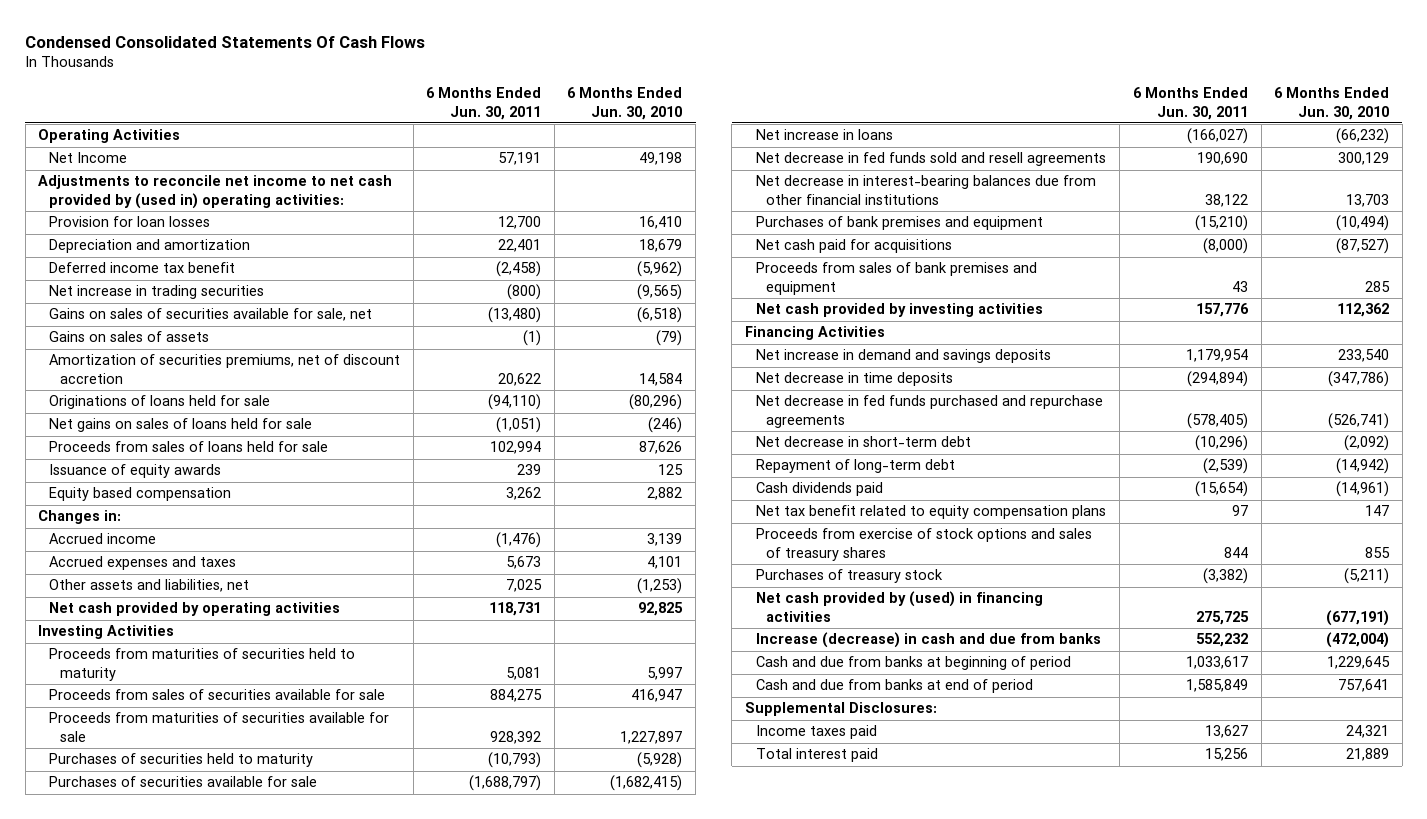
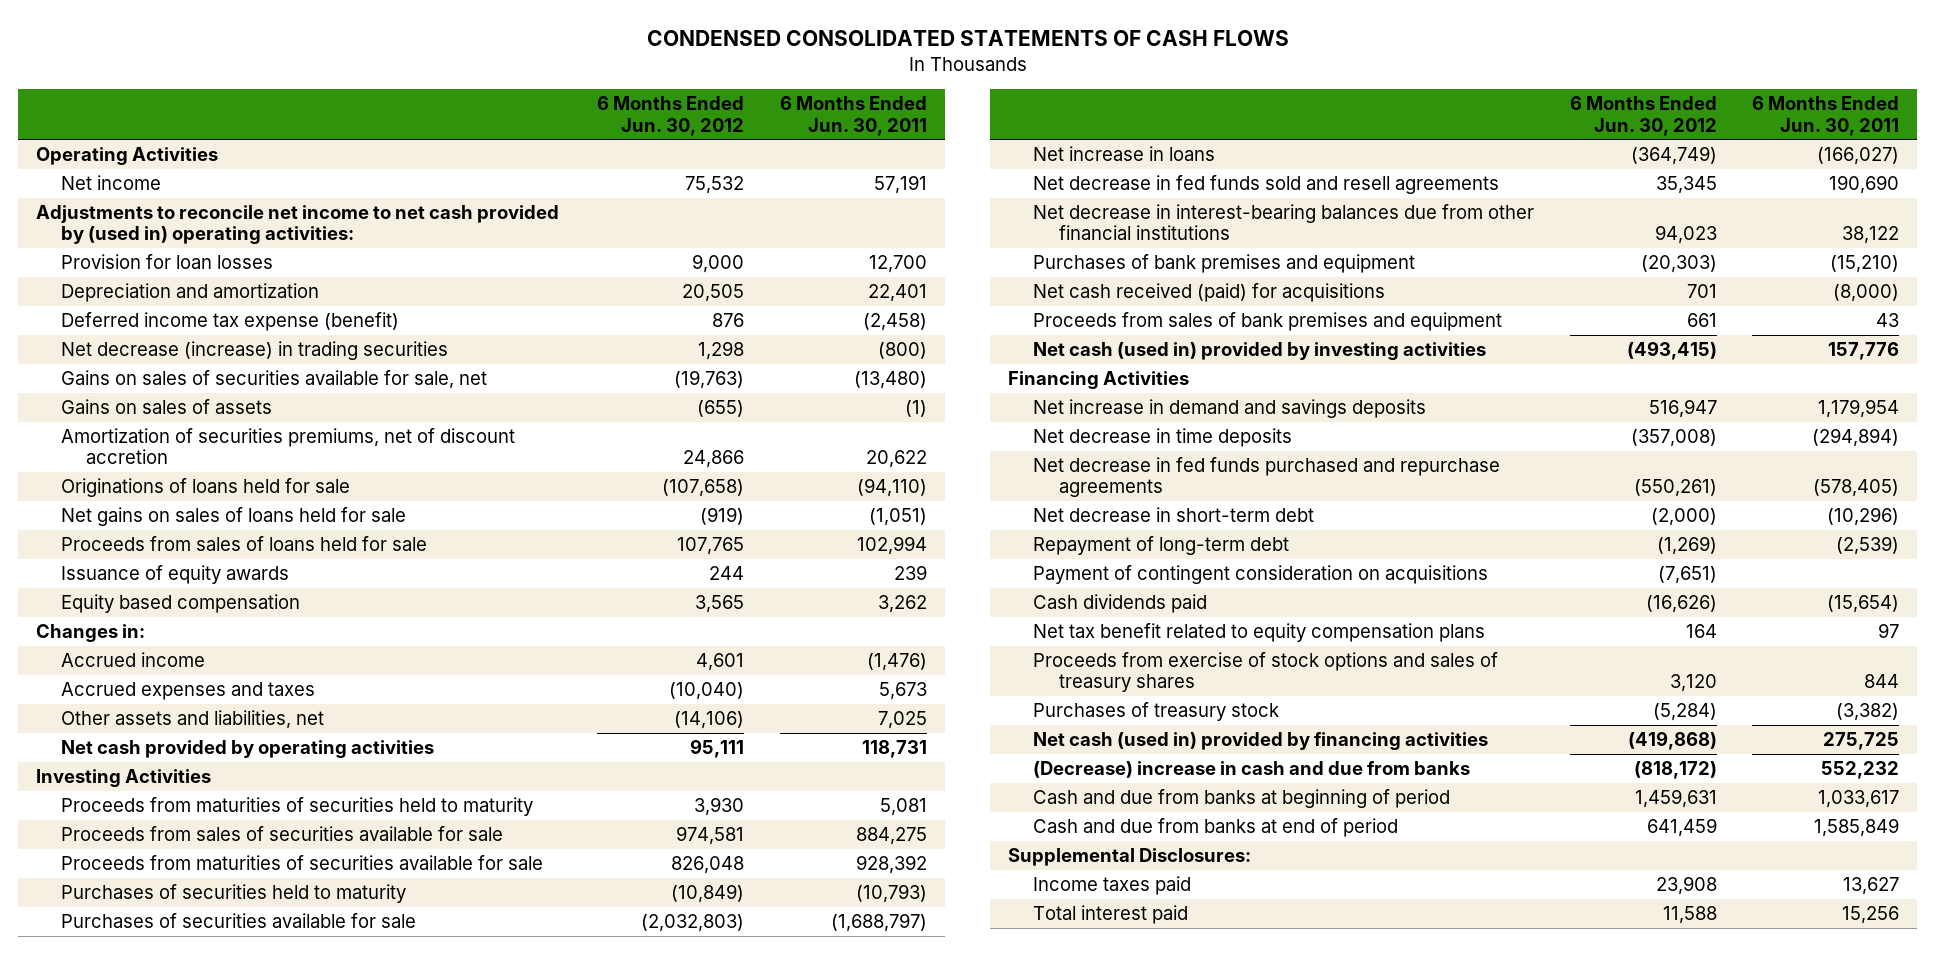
[25,35,426,48] Condensed Consolidated Statements Of Cash Flows -> [646,30,1289,47] CONDENSED CONSOLIDATED STATEMENTS OF CASH FLOWS
[567,87,683,120] 6 Months Ended Jun. 30, 2010 -> none
none -> [597,96,745,136] 6 Months Ended Jun. 30, 2012
[48,152,127,164] Net Income -> [60,175,161,191] Net income
[48,262,235,274] Deferred income tax benefit -> [60,312,399,332] Deferred income tax expense (benefit)
[48,285,264,300] Net increase in trading securities -> [60,341,448,361] Net decrease (increase) in trading securities
[755,239,952,254] Net cash paid for acquisitions -> [1033,283,1386,303] Net cash received (paid) for acquisitions
[755,303,1043,318] Net cash provided by investing activities -> [1033,342,1487,361] Net cash (used in) provided by investing activities
none -> [1033,565,1489,585] Payment of contingent consideration on acquisitions
[755,591,1043,622] Net cash provided by (used) in financing activities -> [1033,732,1489,751] Net cash (used in) provided by financing activities
[755,632,1101,649] Increase (decrease) in cash and due from banks -> [1033,761,1471,779] (Decrease) increase in cash and due from banks

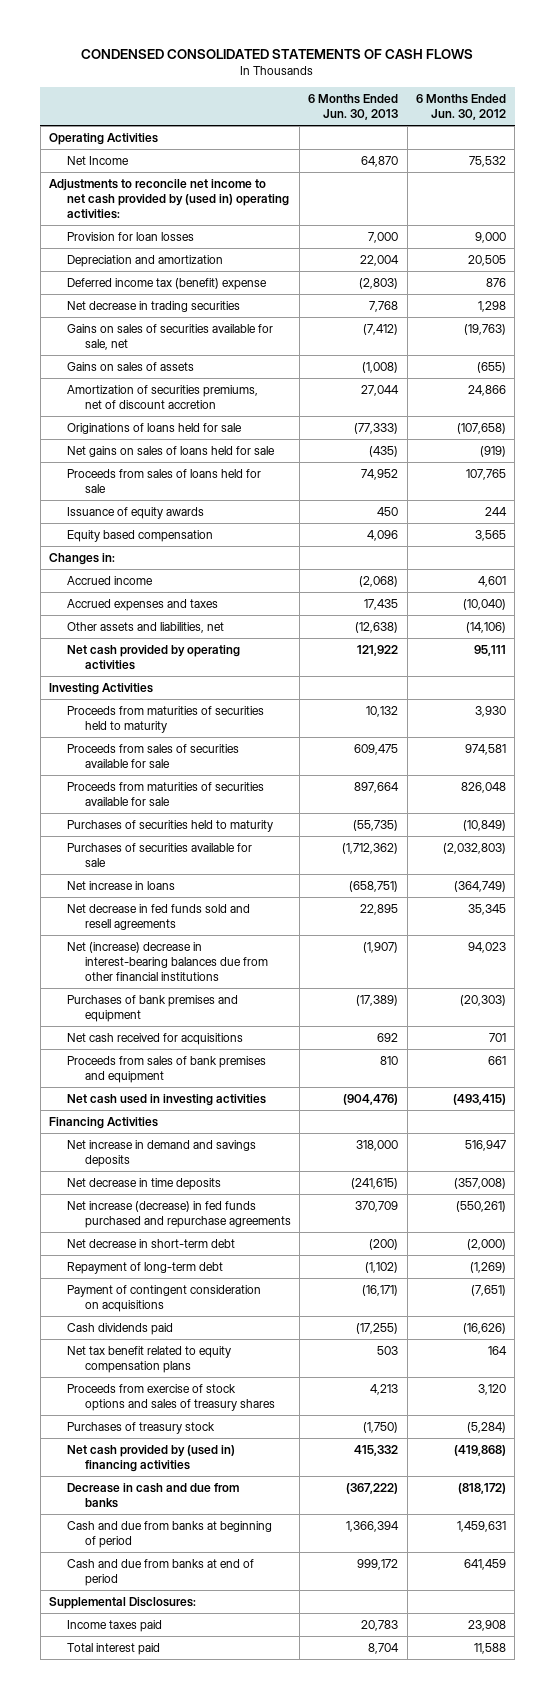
[779,96,927,136] 6 Months Ended Jun. 30, 2011 -> none
none -> [308,93,399,120] 6 Months Ended Jun. 30, 2013
[60,175,161,191] Net income -> [67,156,130,166] Net Income
[60,312,399,332] Deferred income tax expense (benefit) -> [67,278,268,291] Deferred income tax (benefit) expense
[60,341,448,361] Net decrease (increase) in trading securities -> [67,301,241,313] Net decrease in trading securities
[1033,204,1535,241] Net decrease in interest-bearing balances due from other financial institutions -> [67,942,269,982] Net (increase) decrease in interest-bearing balances due from other financial institutions
[1033,283,1386,303] Net cash received (paid) for acquisitions -> [67,1033,244,1046] Net cash received for acquisitions
[1033,342,1487,361] Net cash (used in) provided by investing activities -> [67,1094,267,1107] Net cash used in investing activities
[1033,457,1501,498] Net decrease in fed funds purchased and repurchase agreements -> [67,1201,292,1229] Net increase (decrease) in fed funds purchased and repurchase agreements
[1033,732,1489,751] Net cash (used in) provided by financing activities -> [67,1445,236,1473] Net cash provided by (used in) financing activities
[1033,761,1471,779] (Decrease) increase in cash and due from banks -> [67,1483,240,1509] Decrease in cash and due from banks

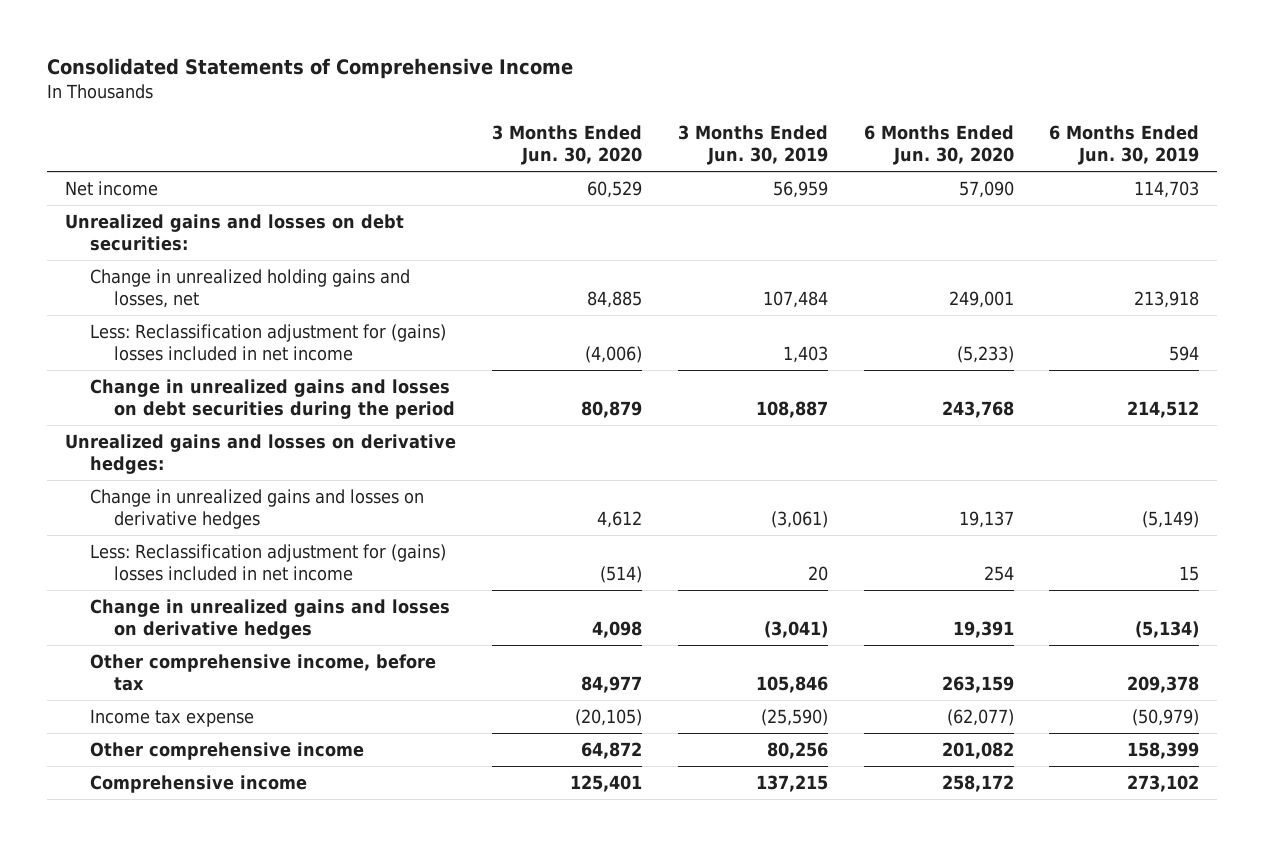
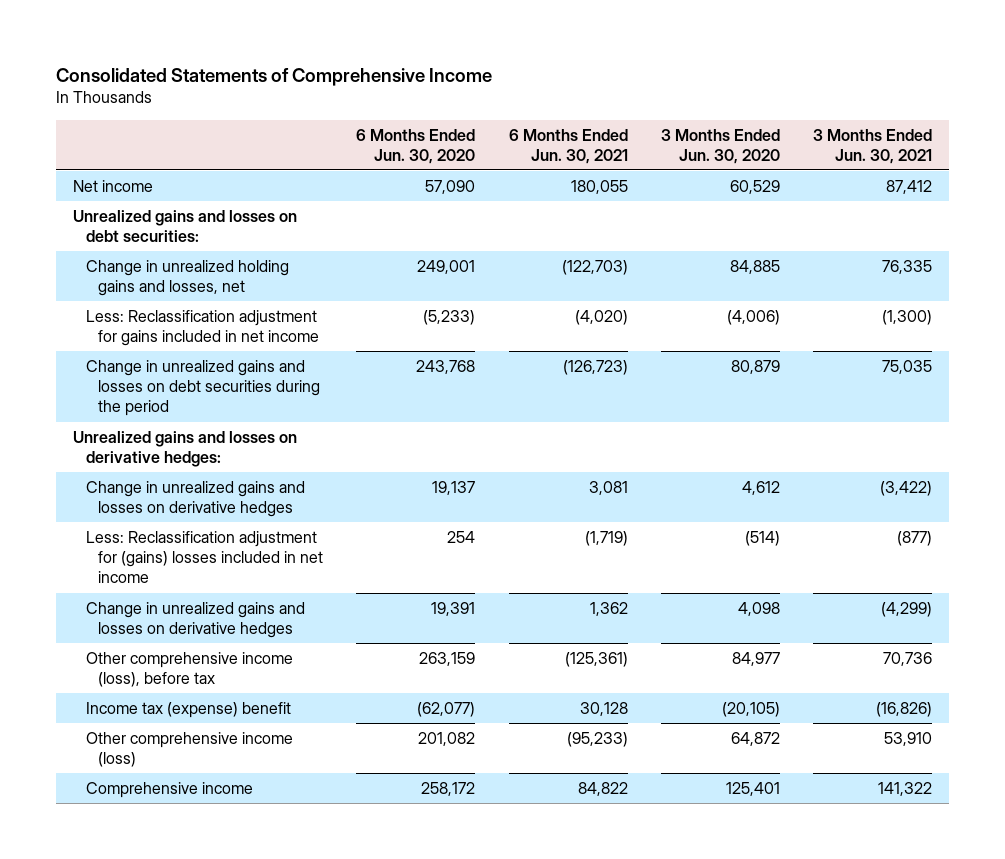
[677,124,828,166] 3 Months Ended Jun. 30, 2019 -> none
[1049,124,1200,166] 6 Months Ended Jun. 30, 2019 -> none
none -> [508,128,628,164] 6 Months Ended Jun. 30, 2021
none -> [813,128,933,164] 3 Months Ended Jun. 30, 2021
[89,323,446,362] Less: Reclassification adjustment for (gains) losses included in net income -> [85,310,320,347] Less: Reclassification adjustment for gains included in net income
[89,653,436,692] Other comprehensive income, before tax -> [85,652,293,688] Other comprehensive income (loss), before tax
[89,708,254,727] Income tax expense -> [85,702,291,719] Income tax (expense) benefit
[89,741,364,760] Other comprehensive income -> [85,732,293,768] Other comprehensive income (loss)

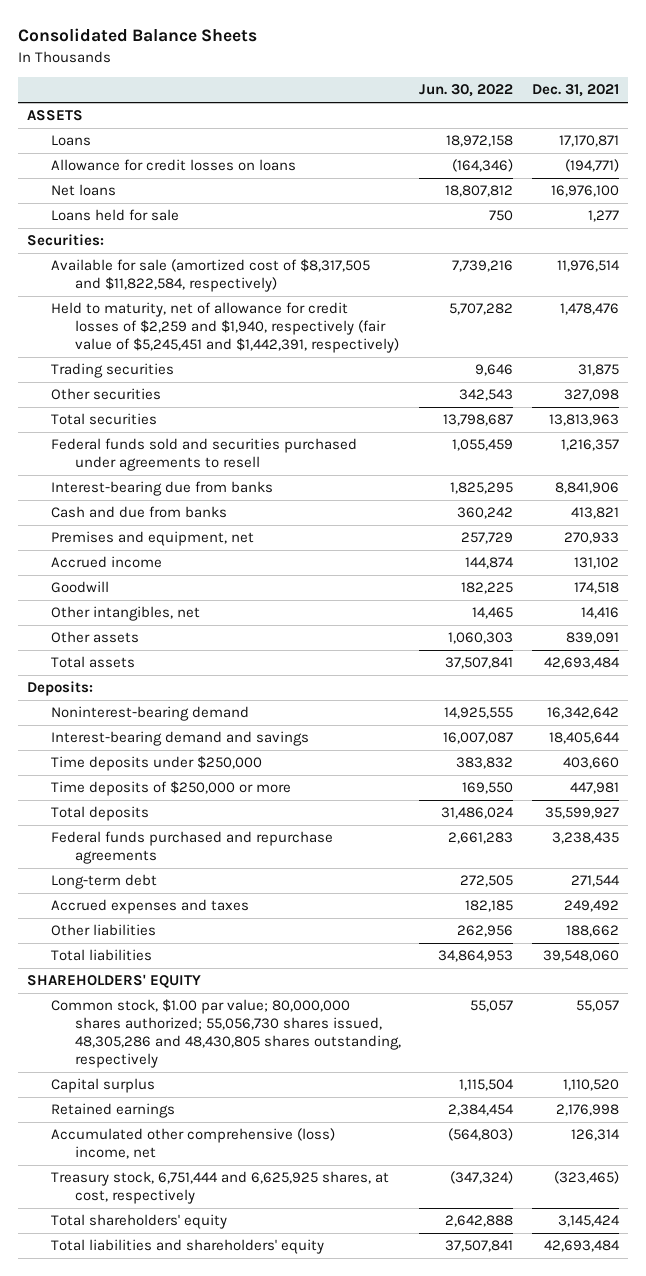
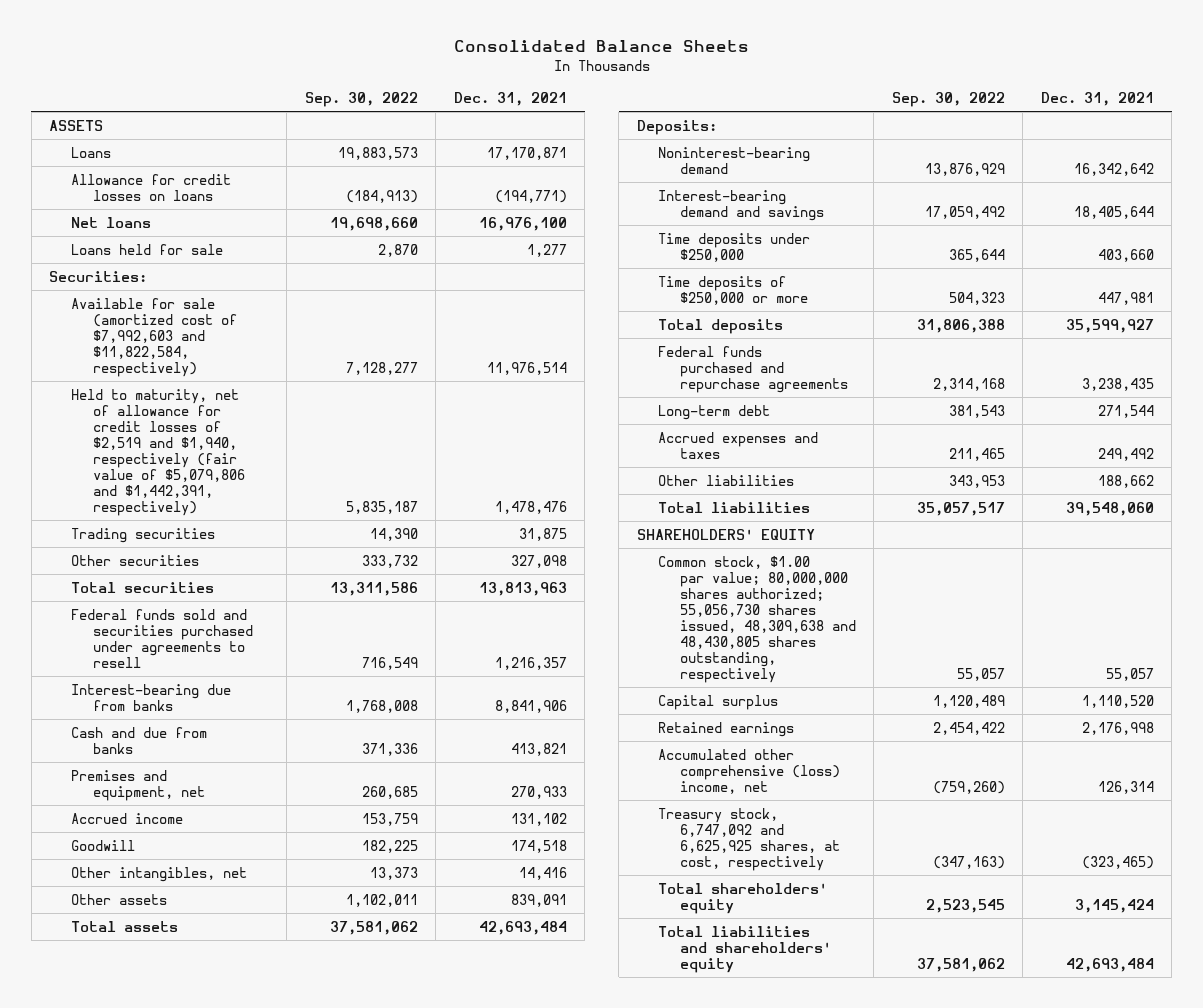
[419,84,514,98] Jun. 30, 2022 -> none
none -> [304,91,418,107] Sep. 30, 2022
[50,259,370,293] Available for sale (amortized cost of $8,317,505 and $11,822,584, respectively) -> [70,297,237,377] Available for sale (amortized cost of $7,992,603 and $11,822,584, respectively)
[50,302,399,354] Held to maturity, net of allowance for credit losses of $2,259 and $1,940, respectively (fair value of $5,245,451 and $1,442,391, respectively) -> [70,388,245,516] Held to maturity, net of allowance for credit losses of $2,519 and $1,940, respectively (fair value of $5,079,806 and $1,442,391, respectively)
[50,999,401,1069] Common stock, $1.00 par value; 80,000,000 shares authorized; 55,056,730 shares issued, 48,305,286 and 48,430,805 shares outstanding, respectively -> [658,555,856,683] Common stock, $1.00 par value; 80,000,000 shares authorized; 55,056,730 shares issued, 48,309,638 and 48,430,805 shares outstanding, respectively
[50,1171,389,1205] Treasury stock, 6,751,444 and 6,625,925 shares, at cost, respectively -> [658,807,840,871] Treasury stock, 6,747,092 and 6,625,925 shares, at cost, respectively

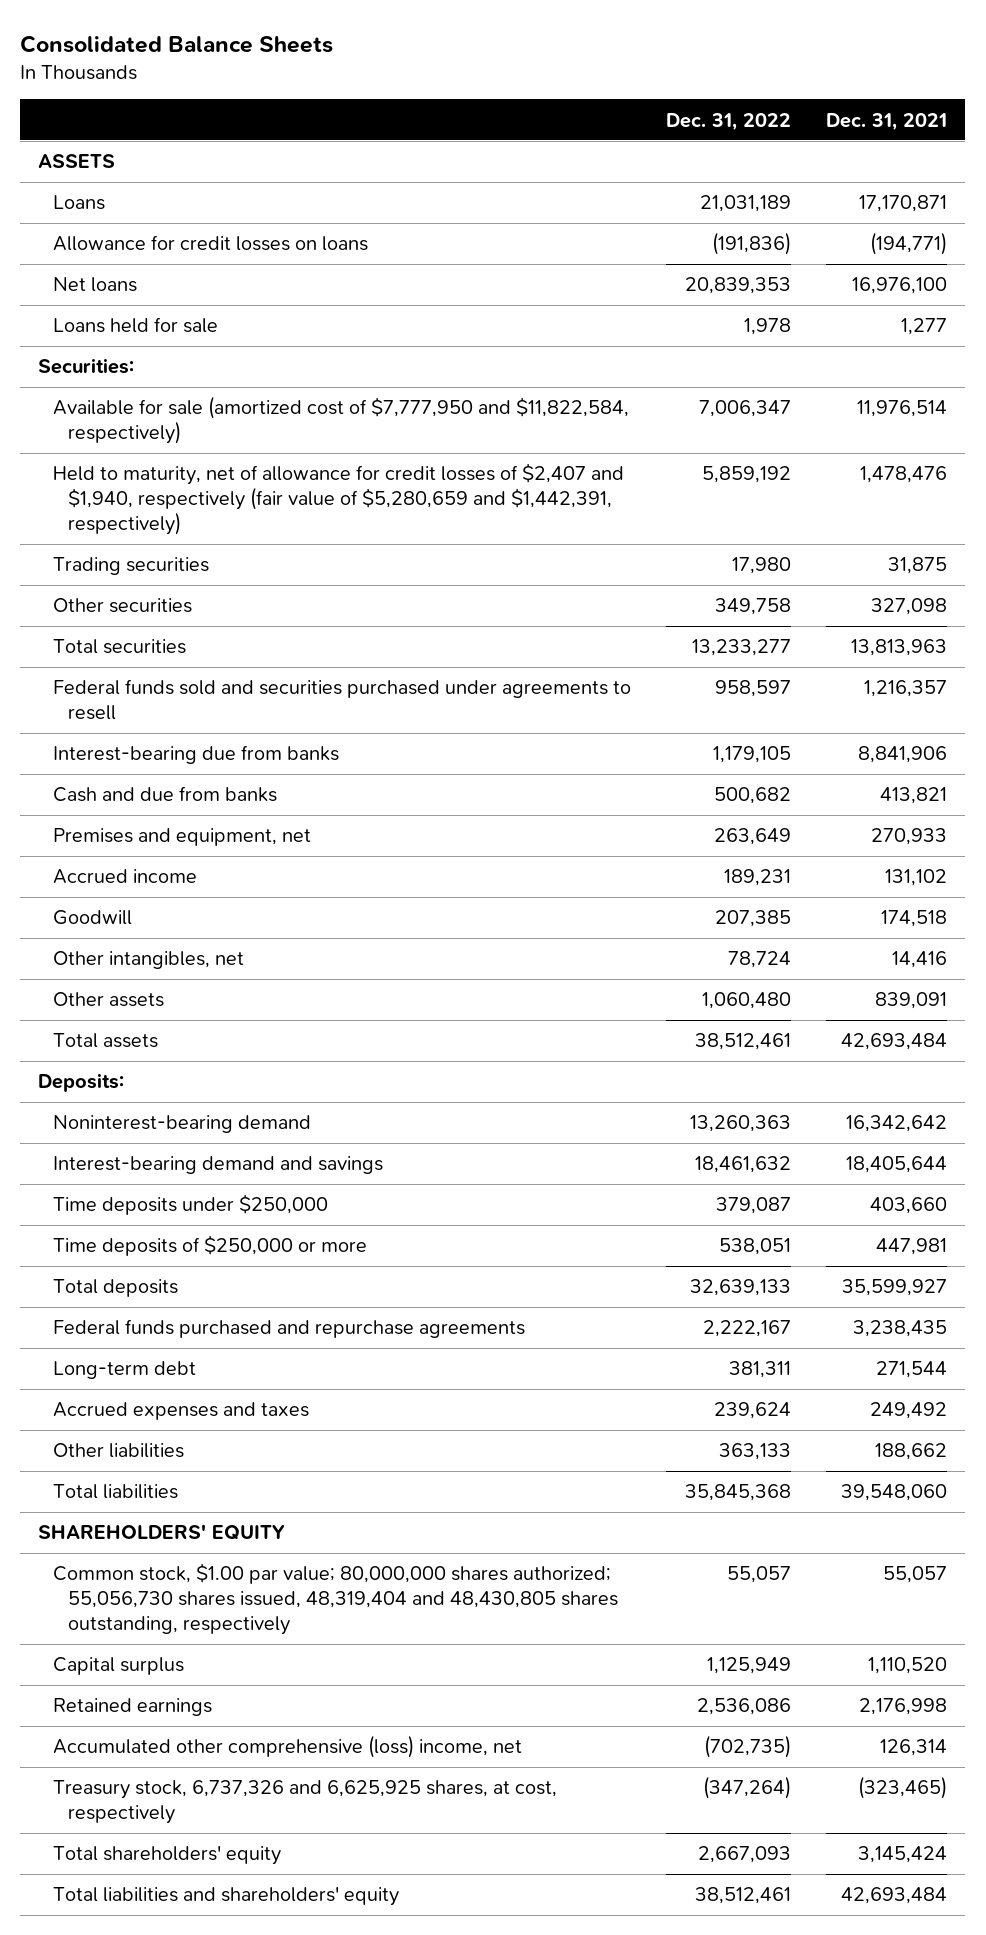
[304,91,418,107] Sep. 30, 2022 -> none
none -> [666,112,792,131] Dec. 31, 2022
[70,297,237,377] Available for sale (amortized cost of $7,992,603 and $11,822,584, respectively) -> [52,396,629,445] Available for sale (amortized cost of $7,777,950 and $11,822,584, respectively)
[70,388,245,516] Held to maturity, net of allowance for credit losses of $2,519 and $1,940, respectively (fair value of $5,079,806 and $1,442,391, respectively) -> [52,463,624,536] Held to maturity, net of allowance for credit losses of $2,407 and $1,940, respectively (fair value of $5,280,659 and $1,442,391, respectively)
[658,555,856,683] Common stock, $1.00 par value; 80,000,000 shares authorized; 55,056,730 shares issued, 48,309,638 and 48,430,805 shares outstanding, respectively -> [52,1563,618,1636] Common stock, $1.00 par value; 80,000,000 shares authorized; 55,056,730 shares issued, 48,319,404 and 48,430,805 shares outstanding, respectively
[658,807,840,871] Treasury stock, 6,747,092 and 6,625,925 shares, at cost, respectively -> [52,1780,557,1825] Treasury stock, 6,737,326 and 6,625,925 shares, at cost, respectively

